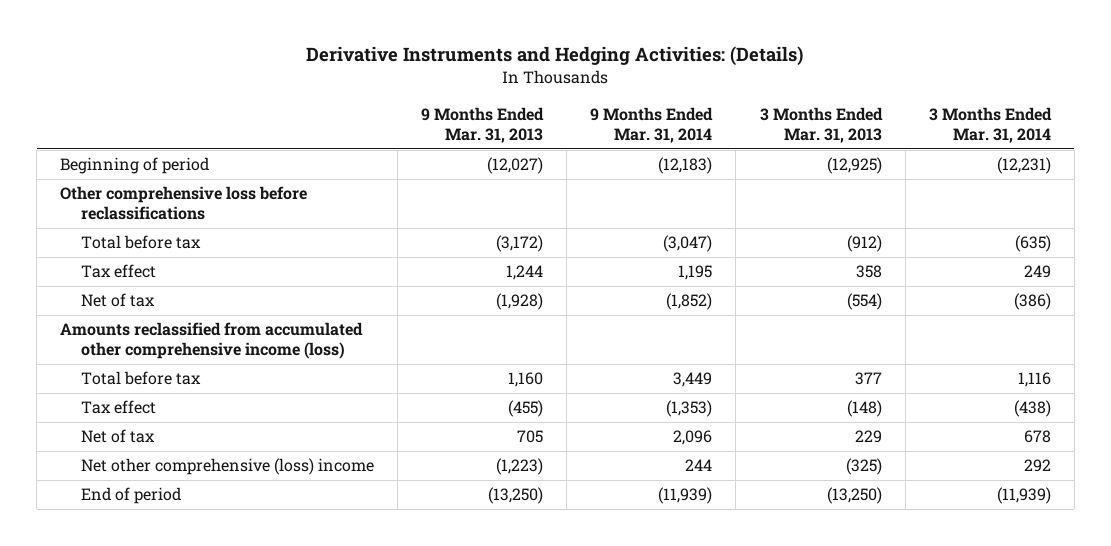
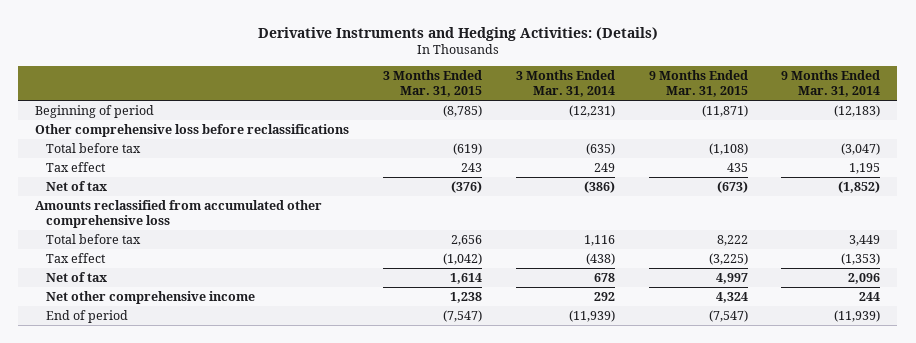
[421,106,545,143] 9 Months Ended Mar. 31, 2013 -> none
[759,106,883,143] 3 Months Ended Mar. 31, 2013 -> none
none -> [383,70,483,98] 3 Months Ended Mar. 31, 2015
none -> [648,70,748,98] 9 Months Ended Mar. 31, 2015
[60,322,364,360] Amounts reclassified from accumulated other comprehensive income (loss) -> [35,199,323,229] Amounts reclassified from accumulated other comprehensive loss
[80,458,374,476] Net other comprehensive (loss) income -> [45,290,255,304] Net other comprehensive income

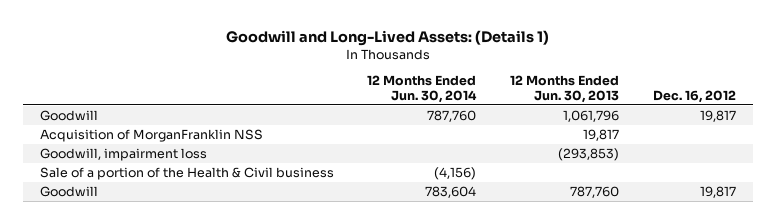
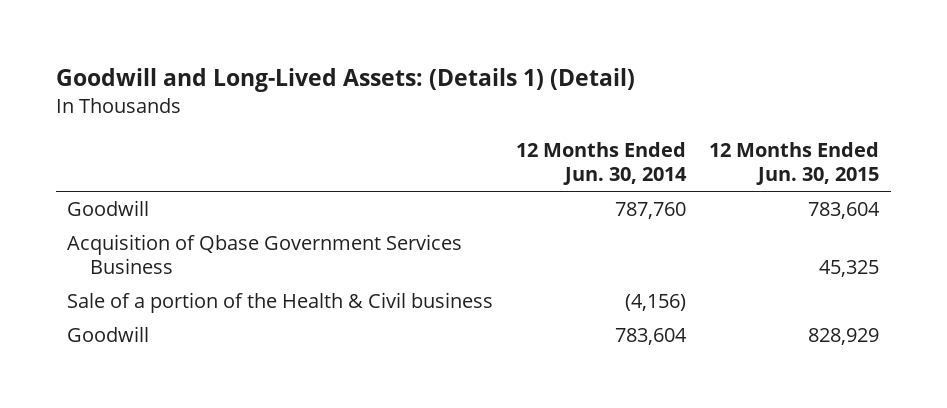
[225,30,549,47] Goodwill and Long-Lived Assets: (Details 1) -> [55,68,635,93] Goodwill and Long-Lived Assets: (Details 1) (Detail)
[509,74,619,103] 12 Months Ended Jun. 30, 2013 -> none
[652,89,736,103] Dec. 16, 2012 -> none
none -> [709,141,880,186] 12 Months Ended Jun. 30, 2015
[39,147,207,161] Goodwill, impairment loss -> none
[39,128,263,142] Acquisition of MorganFranklin NSS -> [67,234,463,275] Acquisition of Qbase Government Services Business

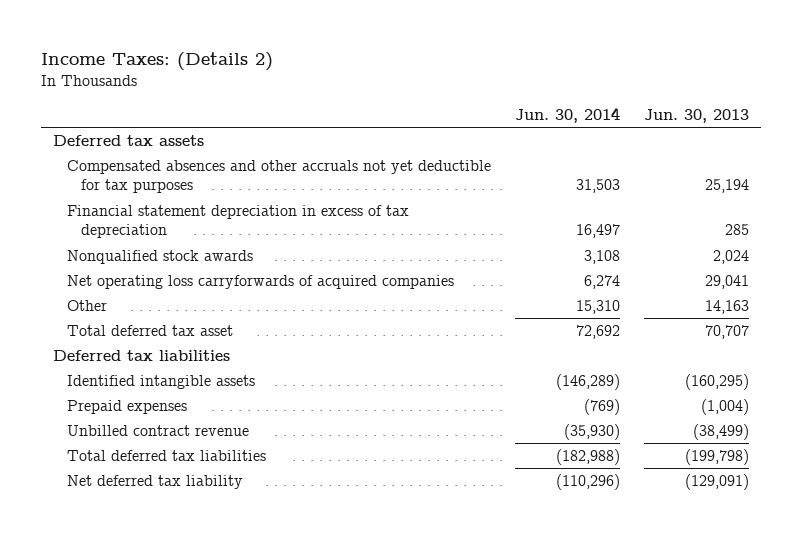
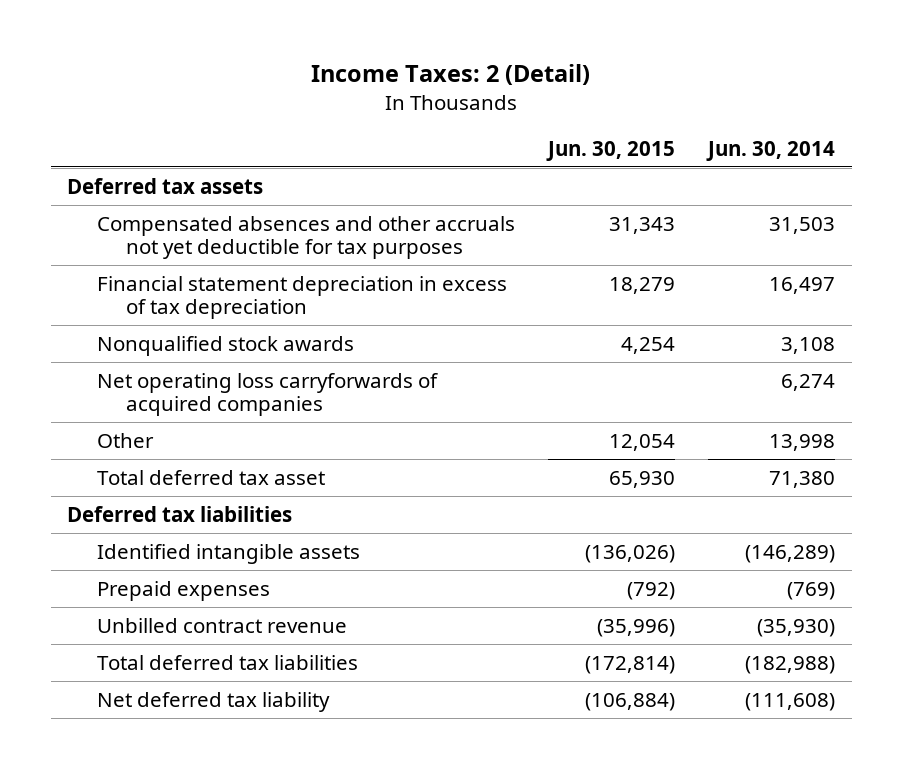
[40,52,273,72] Income Taxes: (Details 2) -> [311,64,591,86] Income Taxes: 2 (Detail)
[643,108,749,123] Jun. 30, 2013 -> none
none -> [546,140,676,161] Jun. 30, 2015
[575,300,620,315] 15,310 -> [769,433,836,451] 13,998
[575,325,620,340] 72,692 -> [769,470,836,488] 71,380
[555,474,620,491] (110,296) -> [745,692,836,711] (111,608)

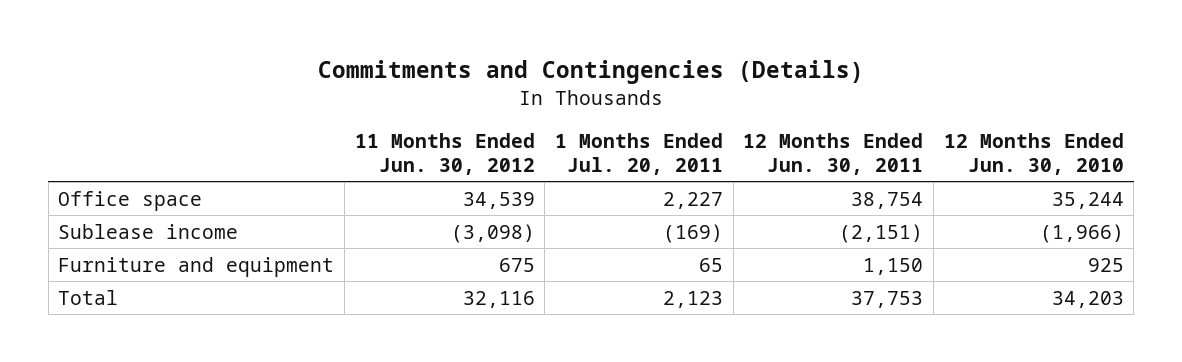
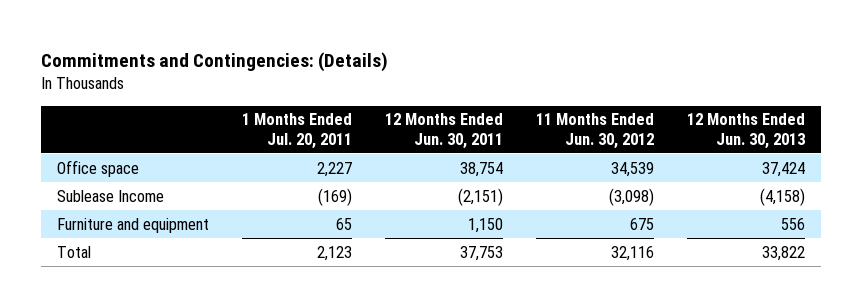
[318,60,865,85] Commitments and Contingencies (Details) -> [40,51,388,72] Commitments and Contingencies: (Details)
[943,132,1124,175] 12 Months Ended Jun. 30, 2010 -> none
none -> [686,113,805,149] 12 Months Ended Jun. 30, 2013
[58,223,239,239] Sublease income -> [57,189,165,202] Sublease Income

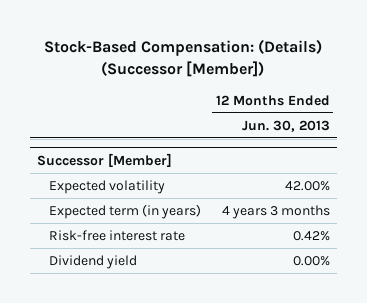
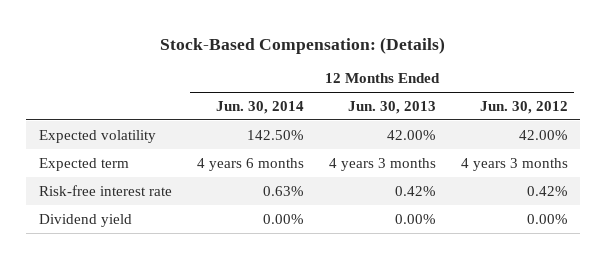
[44,38,323,77] Stock-Based Compensation: (Details) (Successor [Member]) -> [160,36,446,54] Stock-Based Compensation: (Details)
none -> [215,100,304,114] Jun. 30, 2014
none -> [479,100,568,114] Jun. 30, 2012
[36,152,172,167] Successor [Member] -> none
[49,203,202,219] Expected term (in years) -> [38,157,129,171] Expected term

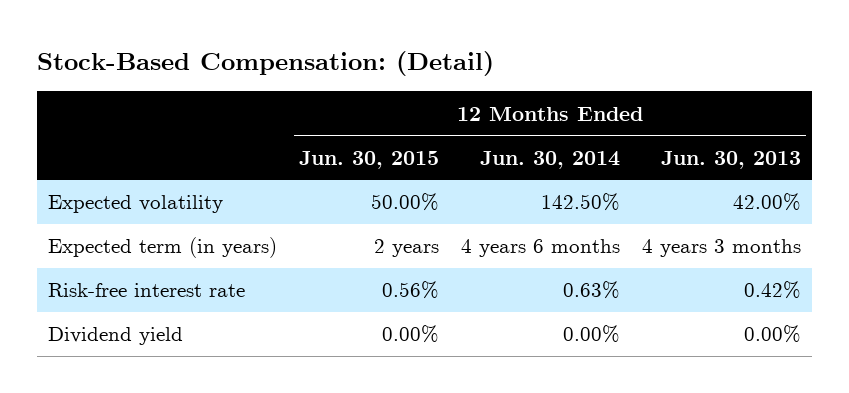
[160,36,446,54] Stock-Based Compensation: (Details) -> [37,51,495,77] Stock-Based Compensation: (Detail)
[479,100,568,114] Jun. 30, 2012 -> none
none -> [299,150,440,169] Jun. 30, 2015
[38,157,129,171] Expected term -> [48,237,278,259] Expected term (in years)

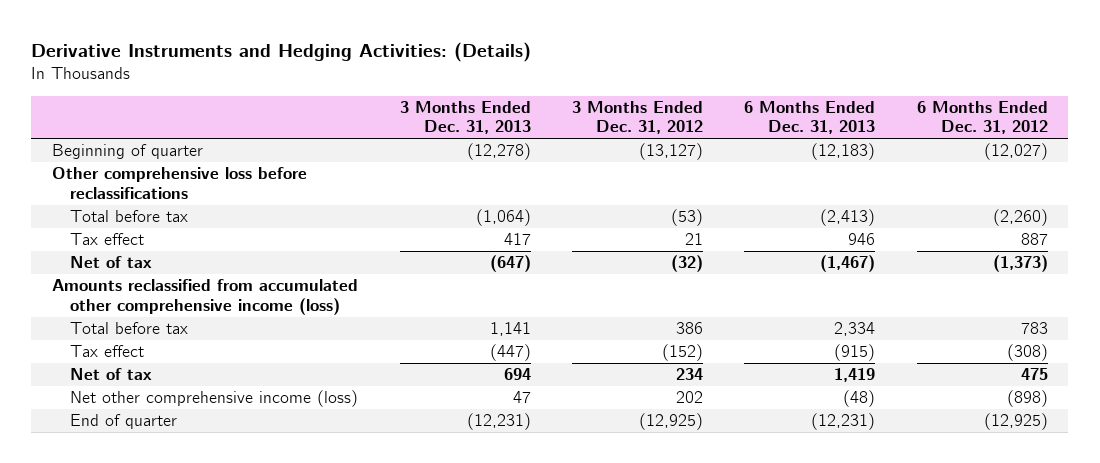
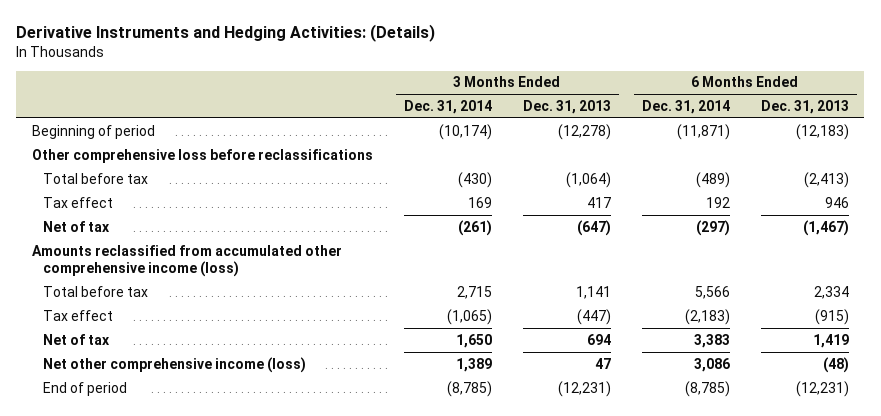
[571,100,703,135] 3 Months Ended Dec. 31, 2012 -> none
[916,100,1048,135] 6 Months Ended Dec. 31, 2012 -> none
none -> [403,100,492,115] Dec. 31, 2014
none -> [641,100,730,115] Dec. 31, 2014
[51,144,203,160] Beginning of quarter -> [31,124,155,139] Beginning of period
[70,414,178,430] End of quarter -> [43,381,128,396] End of period

